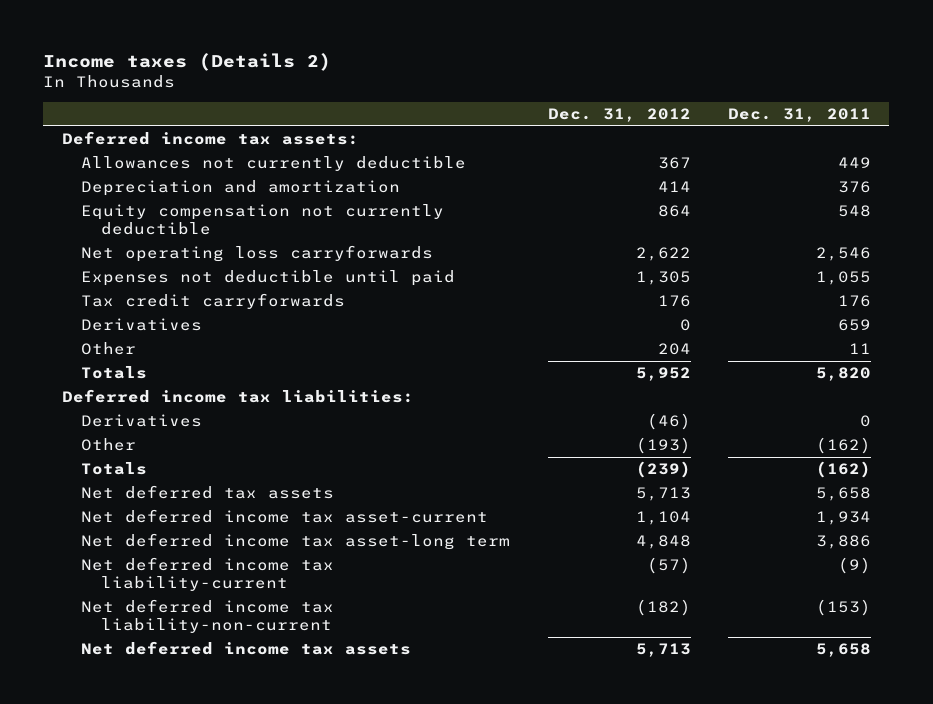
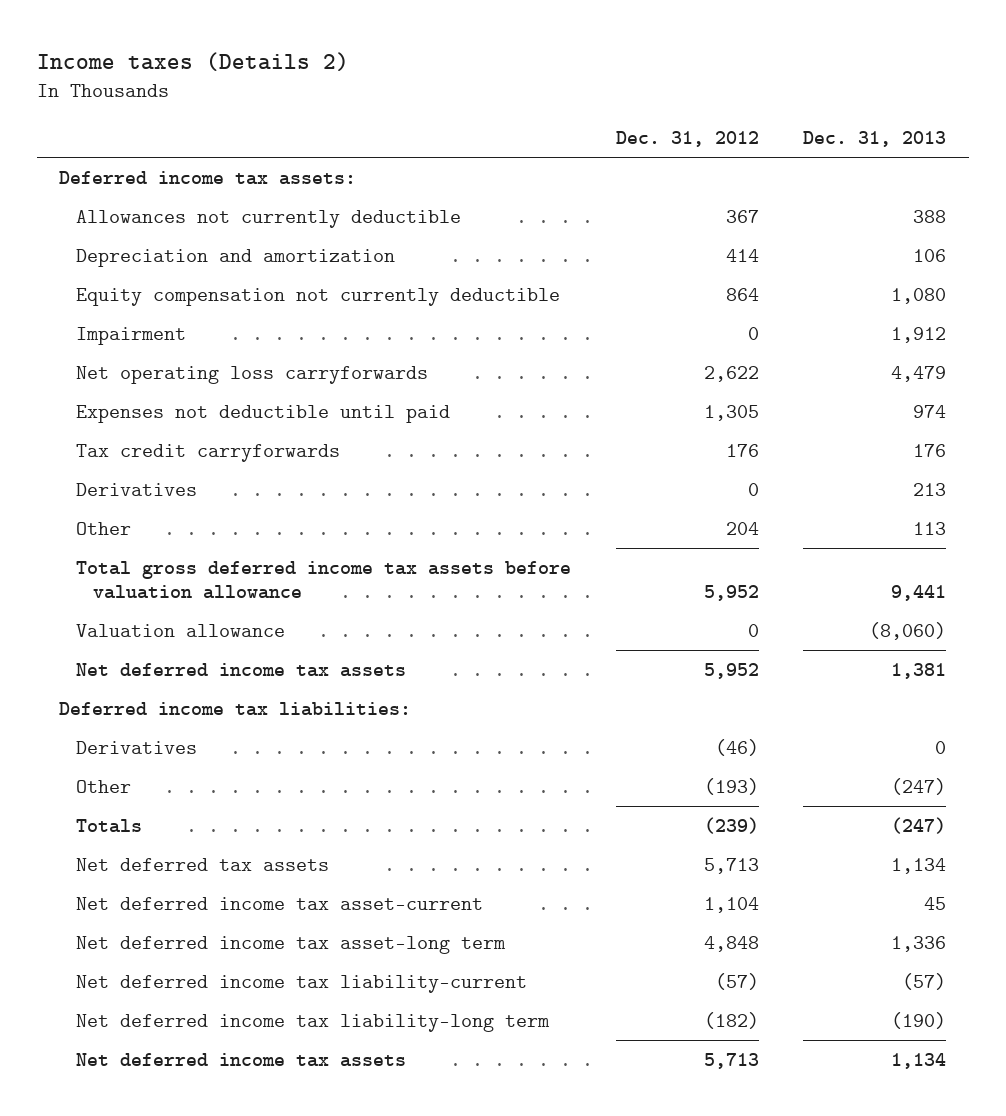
[727,107,871,122] Dec. 31, 2011 -> none
none -> [803,130,947,147] Dec. 31, 2013
none -> [76,326,187,345] Impairment
[81,366,148,380] Totals -> [76,560,572,599] Total gross deferred income tax assets before valuation allowance
none -> [76,623,286,637] Valuation allowance
none -> [76,662,407,677] Net deferred income tax assets
[81,599,335,634] Net deferred income tax liability-non-current -> [76,1013,551,1032] Net deferred income tax liability-long term

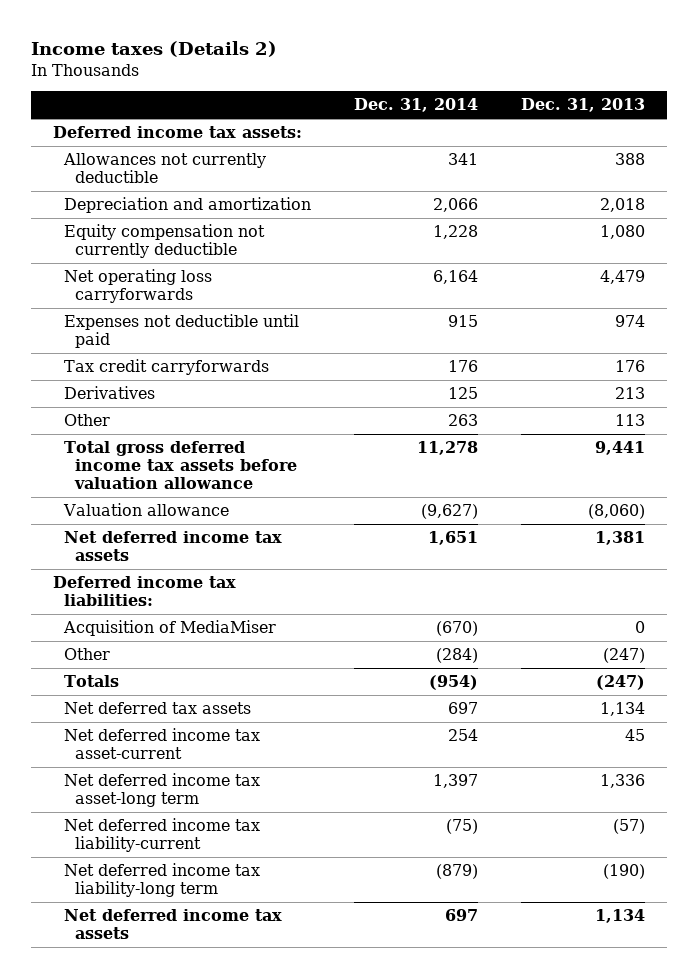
[615,130,759,147] Dec. 31, 2012 -> none
none -> [353,98,478,113] Dec. 31, 2014
[913,248,947,262] 106 -> [600,197,646,212] 2,018
[76,326,187,345] Impairment -> none
[76,740,198,754] Derivatives -> none
none -> [62,619,276,636] Acquisition of MediaMiser

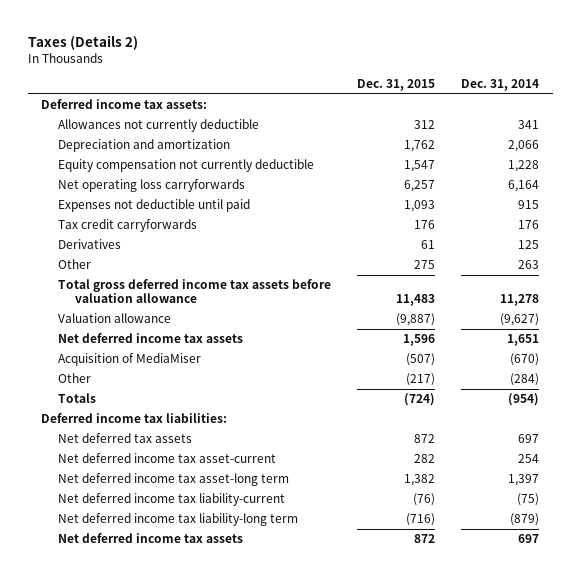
[31,41,278,58] Income taxes (Details 2) -> [28,34,139,50] Taxes (Details 2)
[521,98,646,113] Dec. 31, 2013 -> none
none -> [357,79,436,92] Dec. 31, 2015
[52,575,236,607] Deferred income tax liabilities: -> [41,413,228,424] Deferred income tax liabilities:

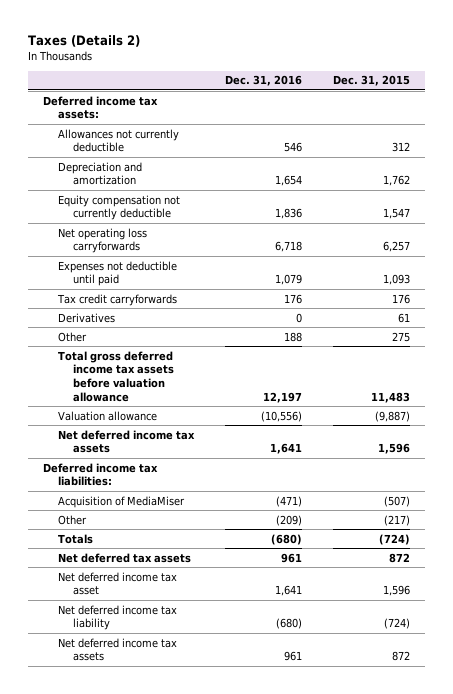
[461,79,540,92] Dec. 31, 2014 -> none
none -> [225,75,303,87] Dec. 31, 2016
[41,413,228,424] Deferred income tax liabilities: -> [43,462,159,487] Deferred income tax liabilities:
[58,473,290,487] Net deferred income tax asset-long term -> none
[58,513,299,527] Net deferred income tax liability-long term -> none
[58,453,277,464] Net deferred income tax asset-current -> [58,571,178,596] Net deferred income tax asset
[414,454,436,464] 282 -> [382,585,410,597] 1,596
[58,493,286,507] Net deferred income tax liability-current -> [58,604,178,631] Net deferred income tax liability
[413,493,436,507] (76) -> [383,618,410,630] (724)

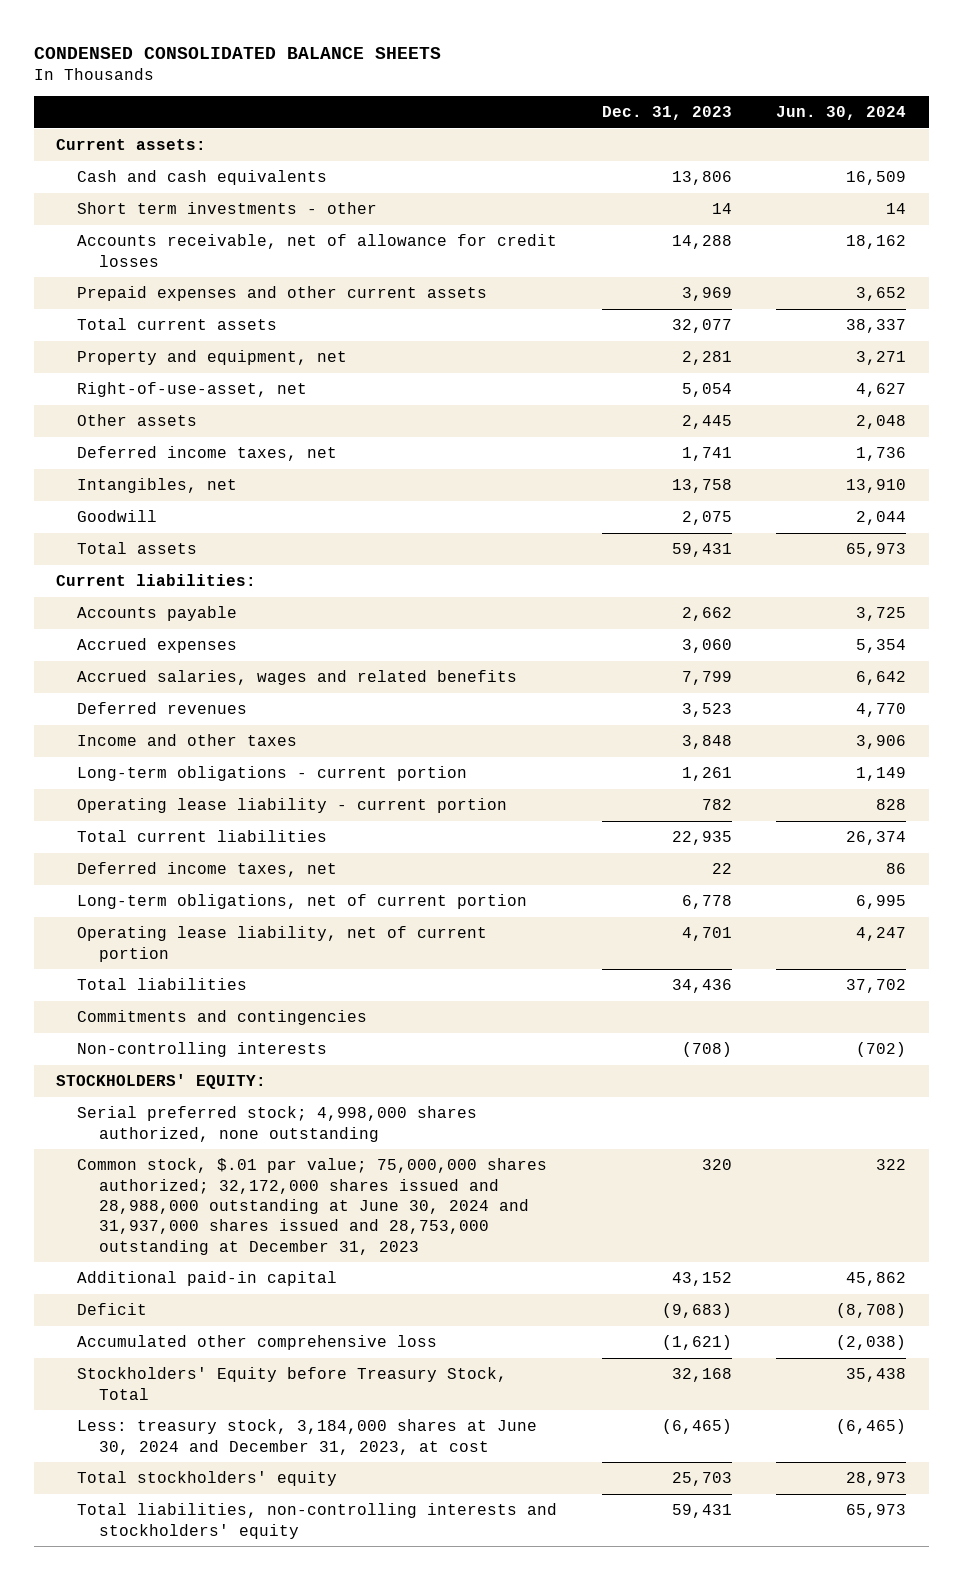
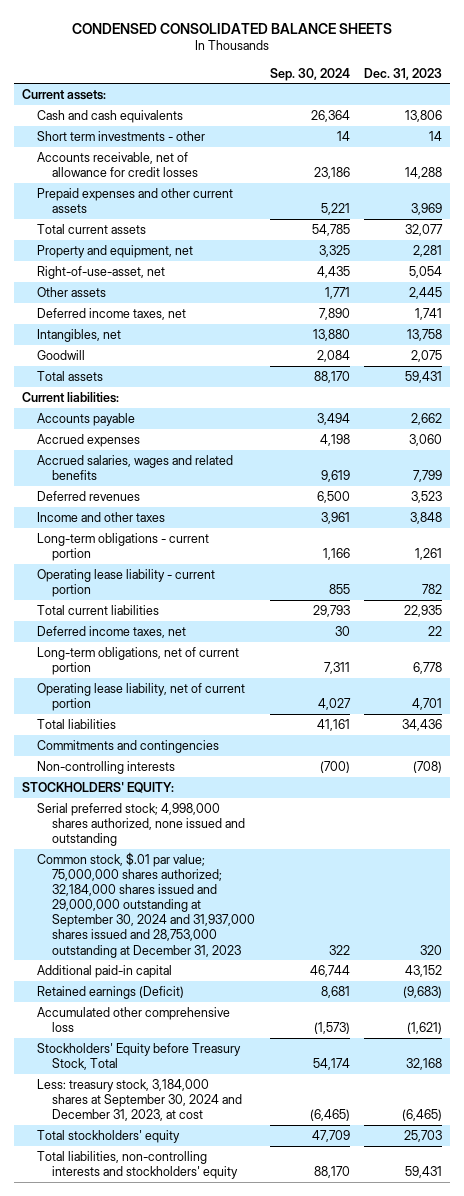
[776,106,907,121] Jun. 30, 2024 -> none
none -> [269,67,350,81] Sep. 30, 2024
[77,1106,478,1142] Serial preferred stock; 4,998,000 shares authorized, none outstanding -> [37,802,246,847] Serial preferred stock; 4,998,000 shares authorized, none issued and outstanding
[77,1158,548,1255] Common stock, $.01 par value; 75,000,000 shares authorized; 32,172,000 shares issued and 28,988,000 outstanding at June 30, 2024 and 31,937,000 shares issued and 28,753,000 outstanding at December 31, 2023 -> [37,851,256,958] Common stock, $.01 par value; 75,000,000 shares authorized; 32,184,000 shares issued and 29,000,000 outstanding at September 30, 2024 and 31,937,000 shares issued and 28,753,000 outstanding at December 31, 2023
[77,1303,148,1316] Deficit -> [37,985,185,999] Retained earnings (Deficit)
[77,1419,538,1455] Less: treasury stock, 3,184,000 shares at June 30, 2024 and December 31, 2023, at cost -> [37,1078,243,1122] Less: treasury stock, 3,184,000 shares at September 30, 2024 and December 31, 2023, at cost

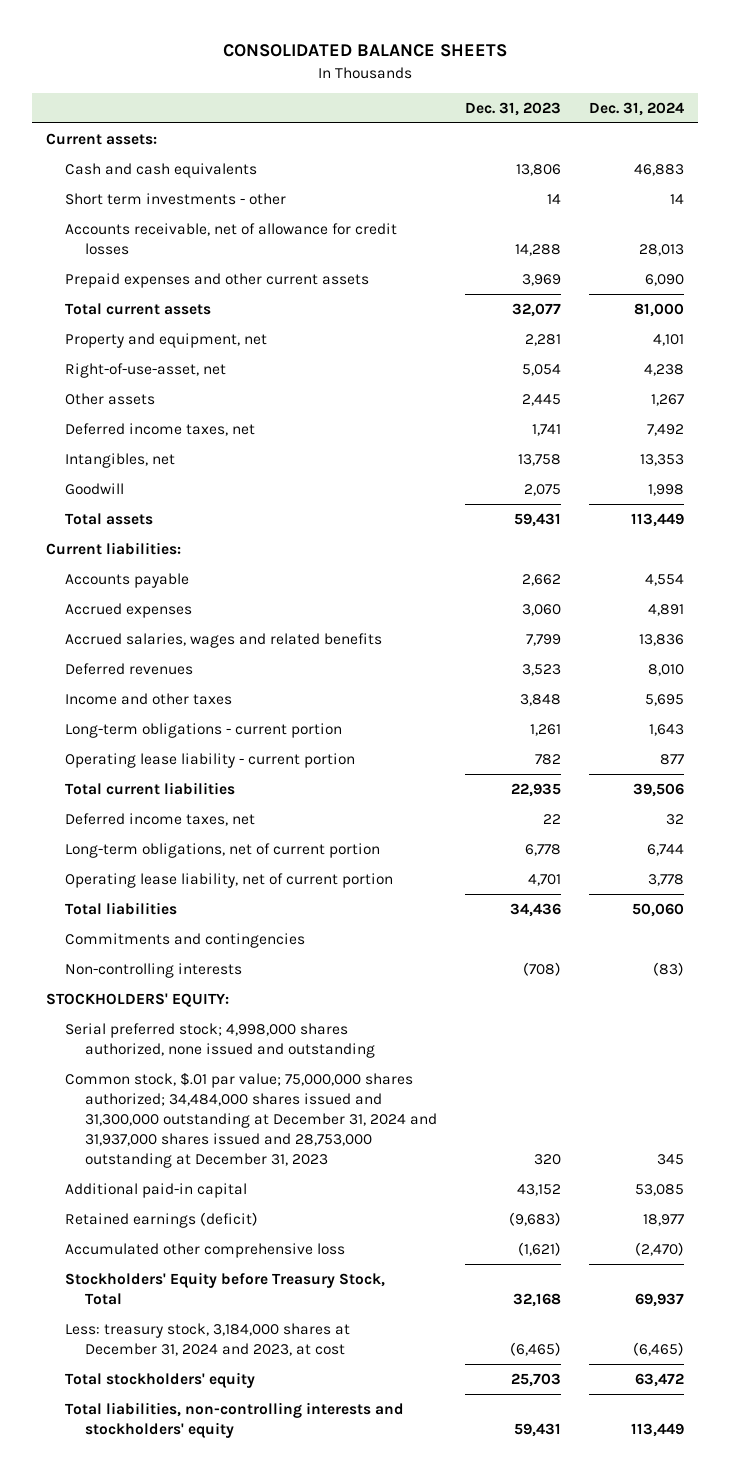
[71,22,392,34] CONDENSED CONSOLIDATED BALANCE SHEETS -> [223,44,508,58] CONSOLIDATED BALANCE SHEETS
[269,67,350,81] Sep. 30, 2024 -> none
none -> [588,101,684,116] Dec. 31, 2024
[37,851,256,958] Common stock, $.01 par value; 75,000,000 shares authorized; 32,184,000 shares issued and 29,000,000 outstanding at September 30, 2024 and 31,937,000 shares issued and 28,753,000 outstanding at December 31, 2023 -> [65,1071,437,1168] Common stock, $.01 par value; 75,000,000 shares authorized; 34,484,000 shares issued and 31,300,000 outstanding at December 31, 2024 and 31,937,000 shares issued and 28,753,000 outstanding at December 31, 2023
[37,985,185,999] Retained earnings (Deficit) -> [65,1211,259,1228] Retained earnings (deficit)
[37,1078,243,1122] Less: treasury stock, 3,184,000 shares at September 30, 2024 and December 31, 2023, at cost -> [65,1322,351,1356] Less: treasury stock, 3,184,000 shares at December 31, 2024 and 2023, at cost

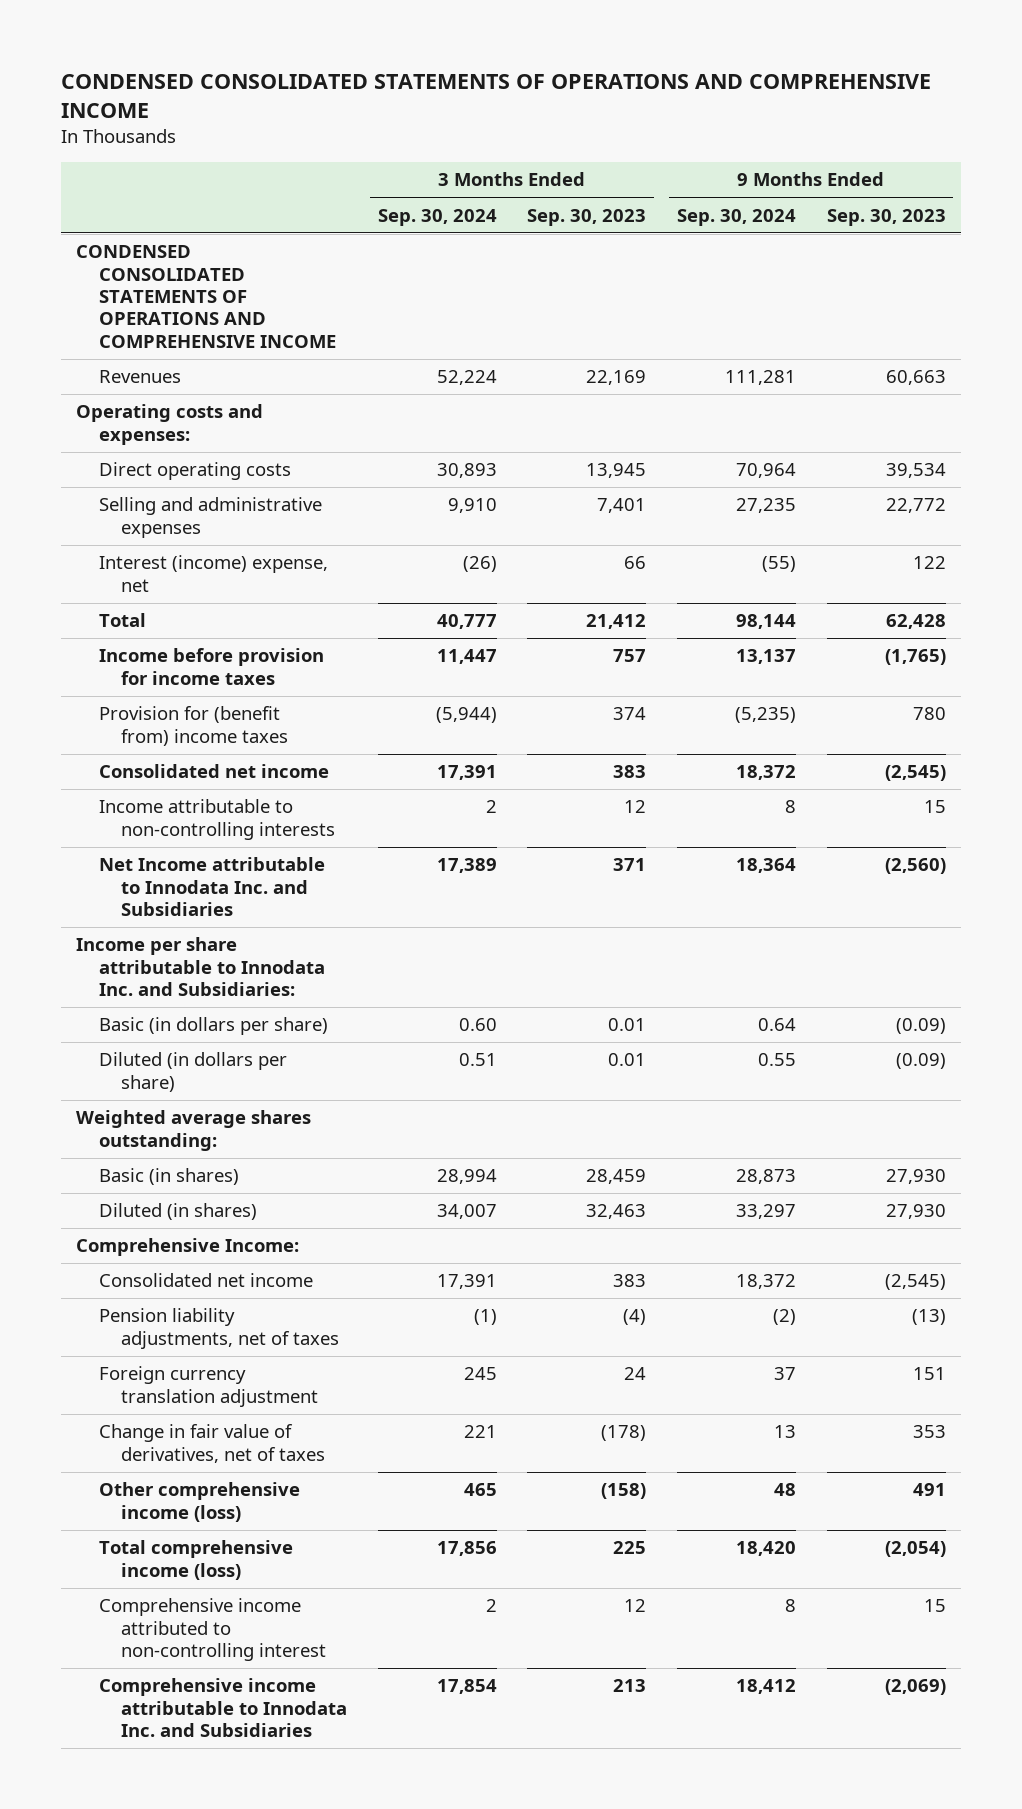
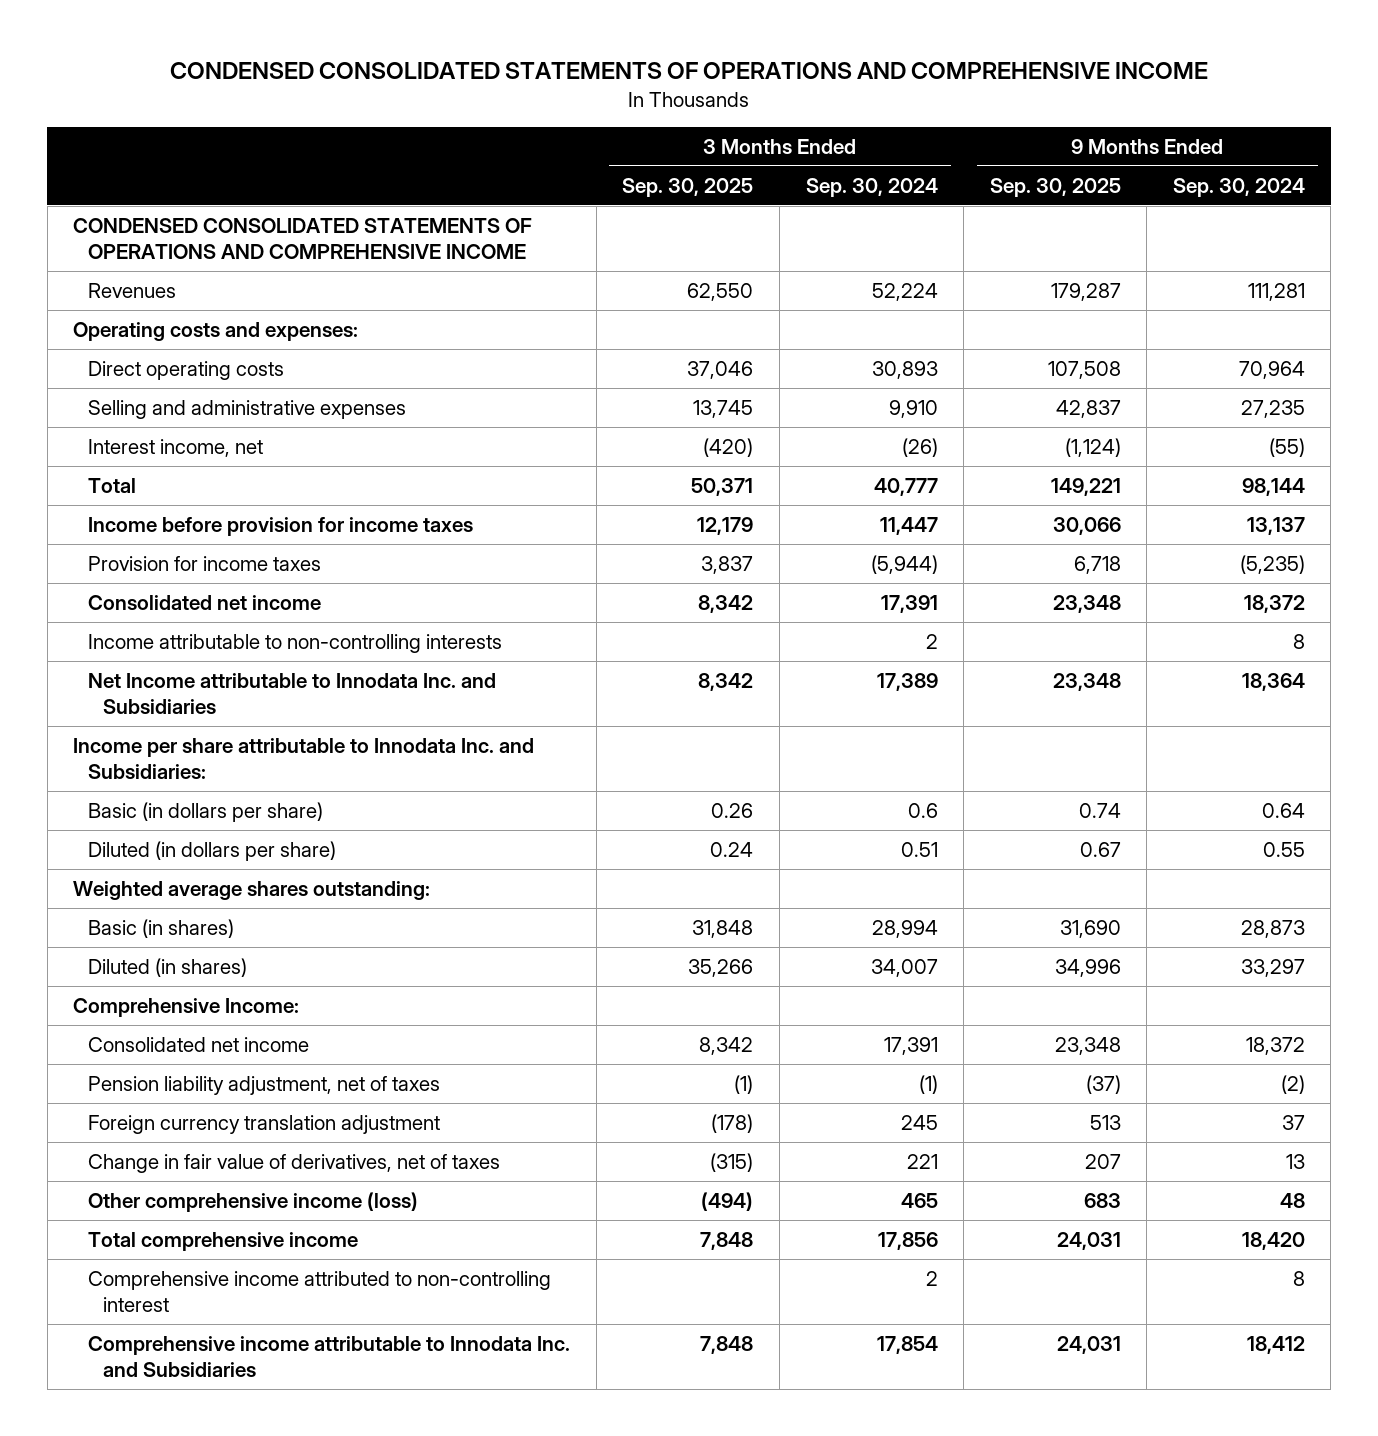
[527,208,647,226] Sep. 30, 2023 -> none
[826,208,946,226] Sep. 30, 2023 -> none
none -> [622,177,754,197] Sep. 30, 2025
none -> [989,177,1121,197] Sep. 30, 2025
[98,555,328,592] Interest (income) expense, net -> [88,438,264,457] Interest income, net
[98,706,289,746] Provision for (benefit from) income taxes -> [88,555,322,571] Provision for income taxes
[458,1018,497,1032] 0.60 -> [907,802,938,818] 0.6
[98,1308,340,1349] Pension liability adjustments, net of taxes -> [88,1075,441,1095] Pension liability adjustment, net of taxes
[98,1540,293,1580] Total comprehensive income (loss) -> [88,1231,359,1251] Total comprehensive income

